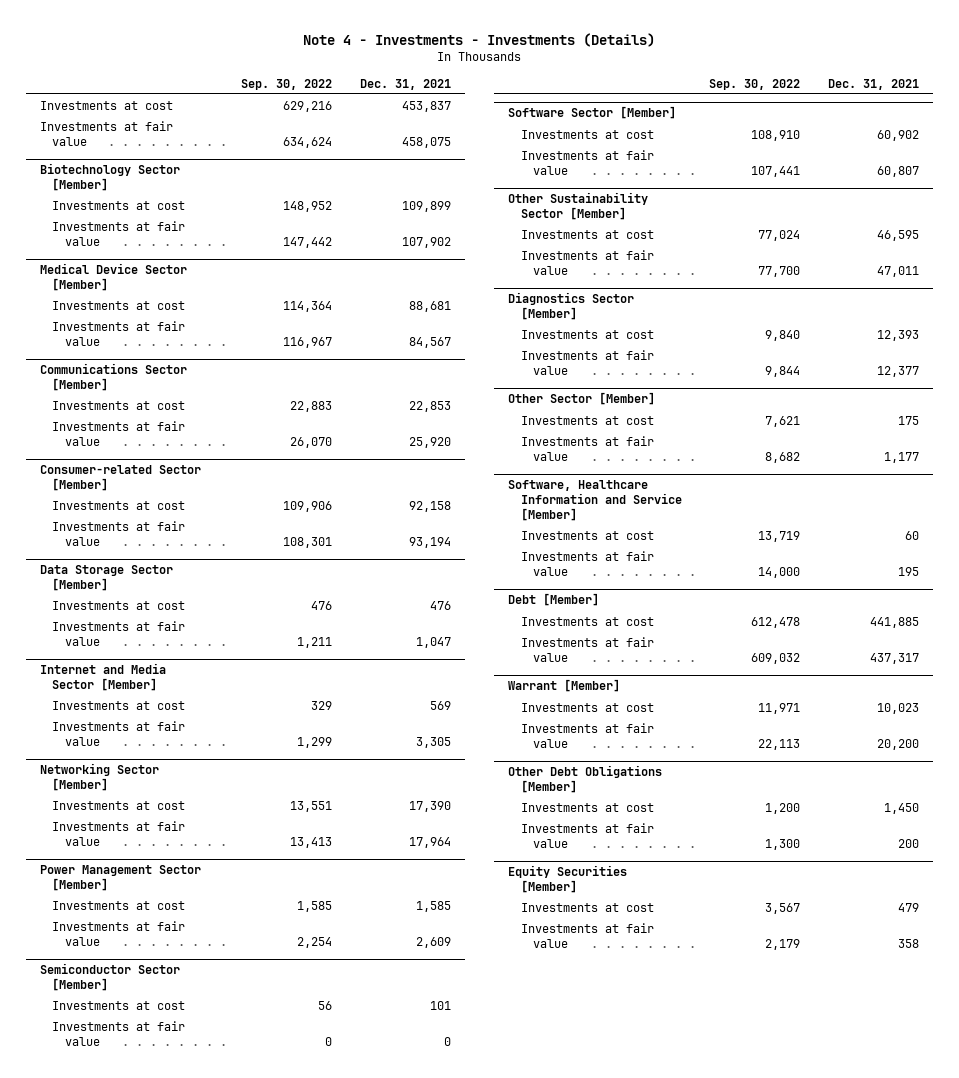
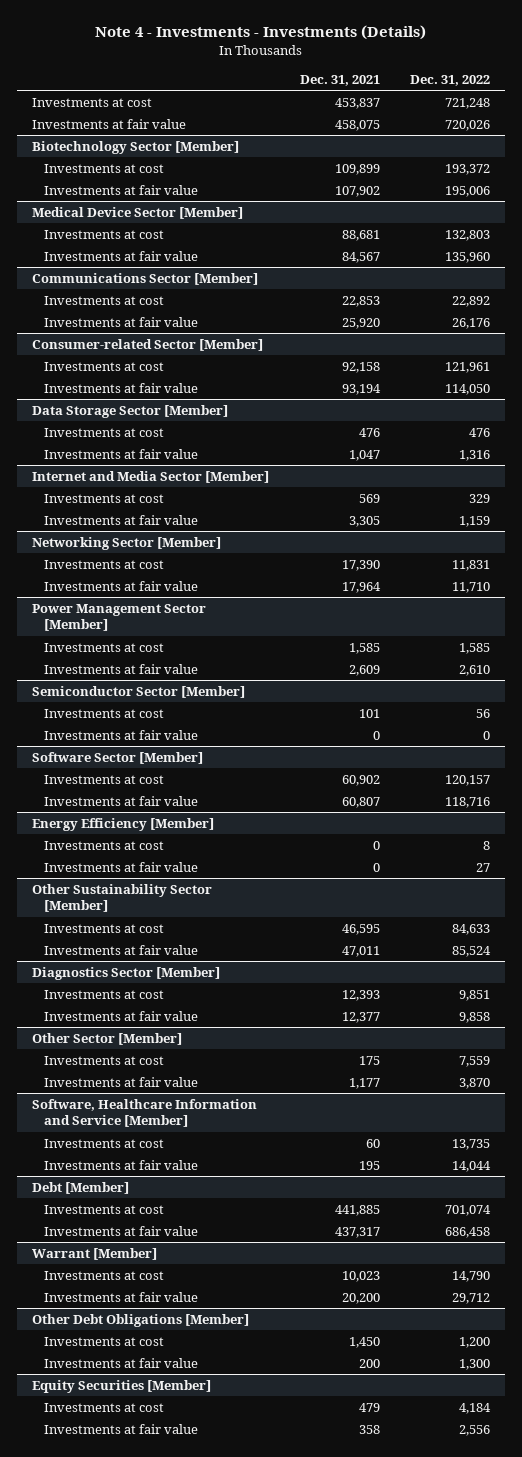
[240,78,332,90] Sep. 30, 2022 -> none
none -> [409,74,490,86] Dec. 31, 2022
none -> [32,817,215,831] Energy Efficiency [Member]
none -> [43,840,164,850] Investments at cost
none -> [43,861,198,872] Investments at fair value

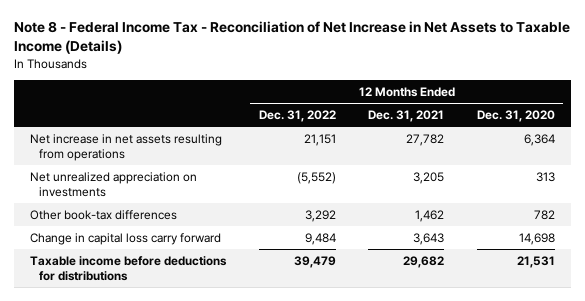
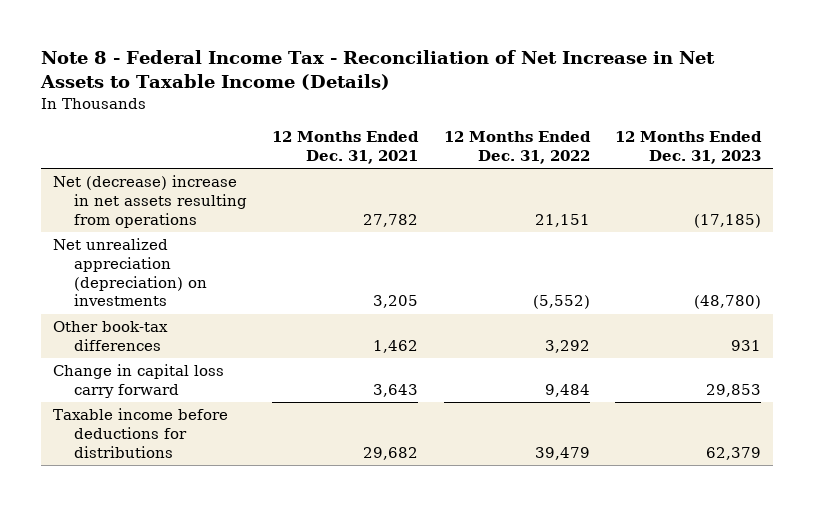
[476,109,555,122] Dec. 31, 2020 -> none
none -> [614,131,762,164] 12 Months Ended Dec. 31, 2023
[29,133,222,161] Net increase in net assets resulting from operations -> [53,175,248,228] Net (decrease) increase in net assets resulting from operations
[29,171,197,197] Net unrealized appreciation on investments -> [53,238,208,307] Net unrealized appreciation (depreciation) on investments

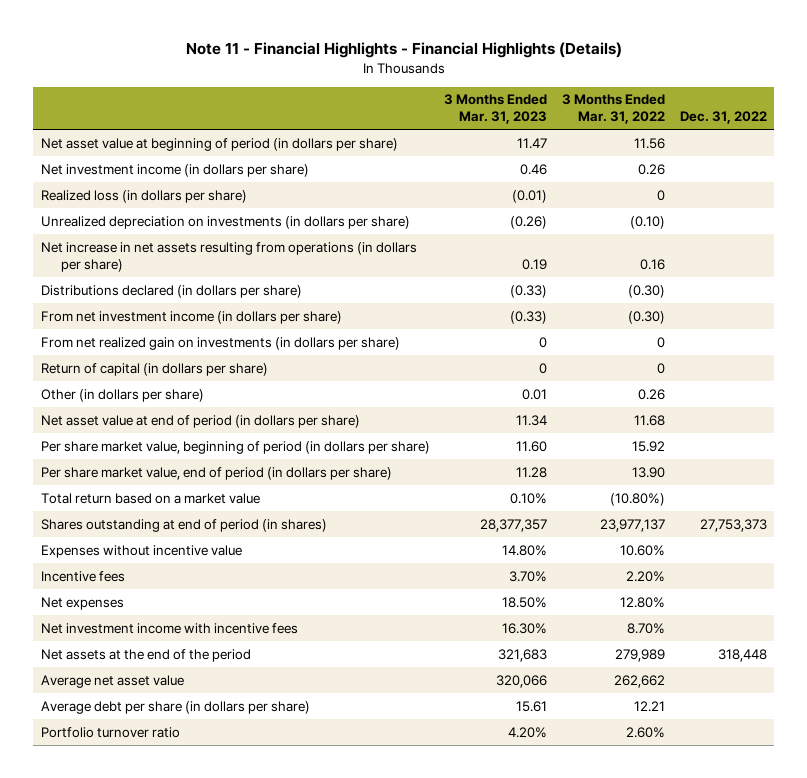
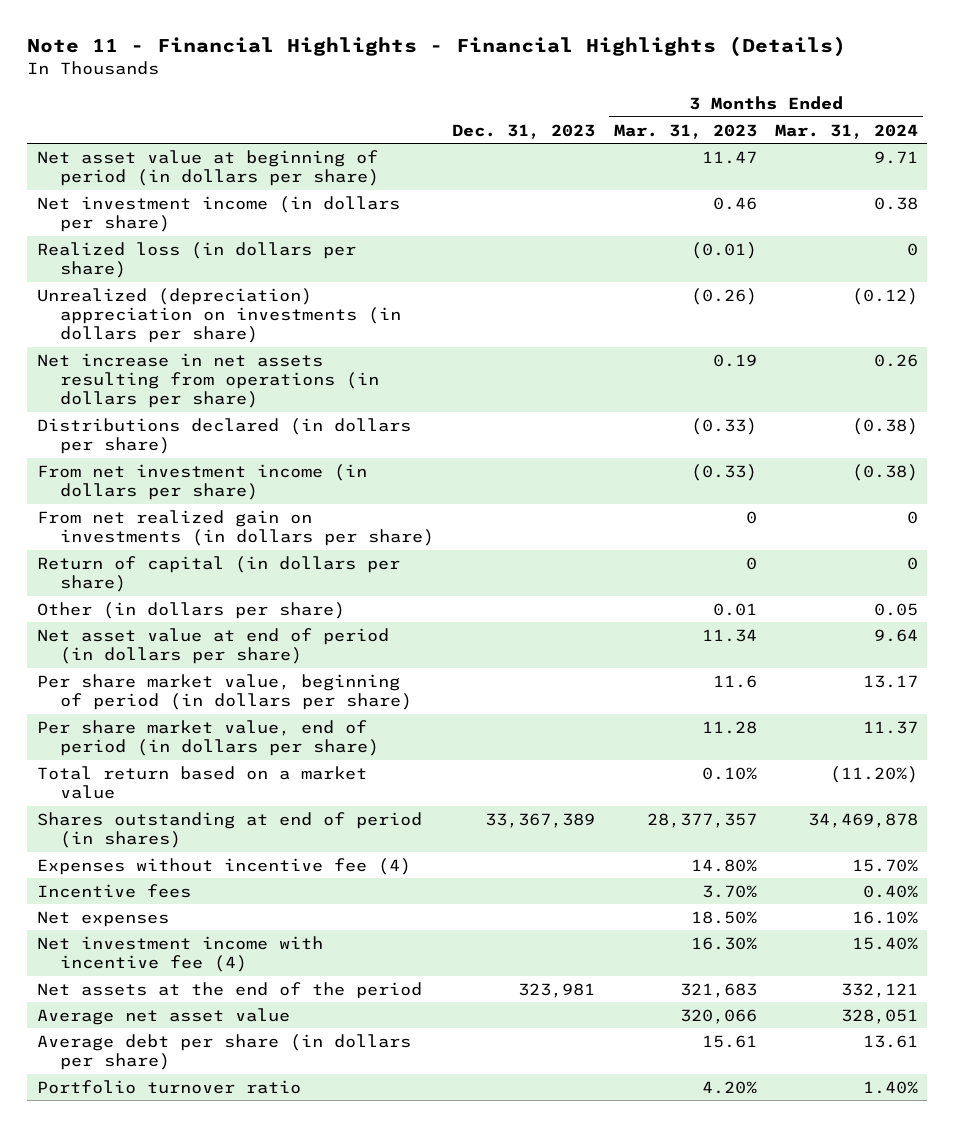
[561,94,665,125] 3 Months Ended Mar. 31, 2022 -> none
[679,111,767,125] Dec. 31, 2022 -> none
none -> [452,123,596,139] Dec. 31, 2023
none -> [775,123,919,139] Mar. 31, 2024
[40,215,410,229] Unrealized depreciation on investments (in dollars per share) -> [36,287,402,344] Unrealized (depreciation) appreciation on investments (in dollars per share)
[516,440,548,452] 11.60 -> [712,674,757,688] 11.6
[40,544,242,558] Expenses without incentive value -> [36,857,411,875] Expenses without incentive fee (4)
[40,622,298,634] Net investment income with incentive fees -> [36,935,323,972] Net investment income with incentive fee (4)

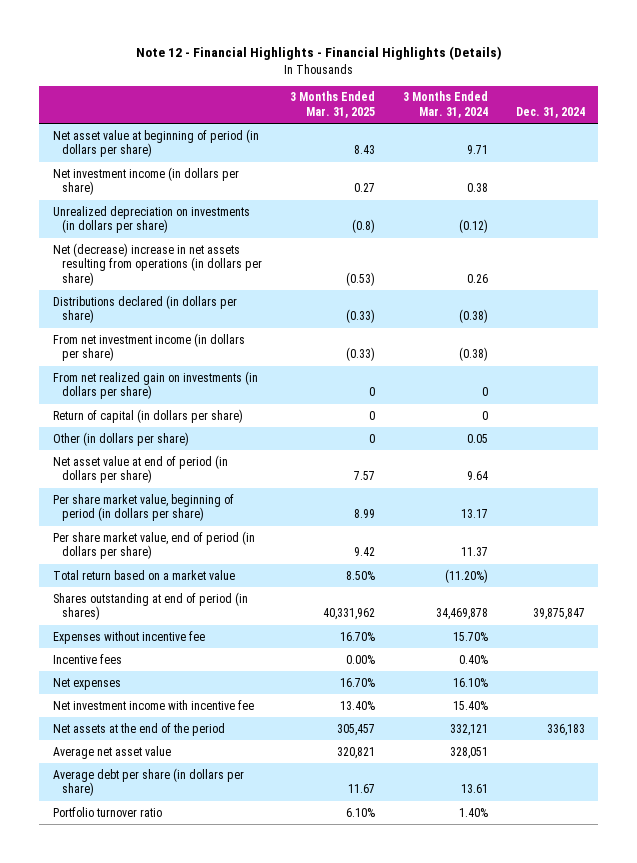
[27,36,847,58] Note 11 - Financial Highlights - Financial Highlights (Details) -> [135,46,502,61] Note 12 - Financial Highlights - Financial Highlights (Details)
[452,123,596,139] Dec. 31, 2023 -> none
[613,123,757,139] Mar. 31, 2023 -> none
none -> [289,91,375,118] 3 Months Ended Mar. 31, 2025
none -> [515,106,585,118] Dec. 31, 2024
[36,241,356,278] Realized loss (in dollars per share) -> none
[36,287,402,344] Unrealized (depreciation) appreciation on investments (in dollars per share) -> [52,205,250,234] Unrealized depreciation on investments (in dollars per share)
[36,352,380,409] Net increase in net assets resulting from operations (in dollars per share) -> [52,242,262,286] Net (decrease) increase in net assets resulting from operations (in dollars per share)
[36,857,411,875] Expenses without incentive fee (4) -> [52,630,205,644] Expenses without incentive fee
[36,935,323,972] Net investment income with incentive fee (4) -> [52,699,254,710] Net investment income with incentive fee

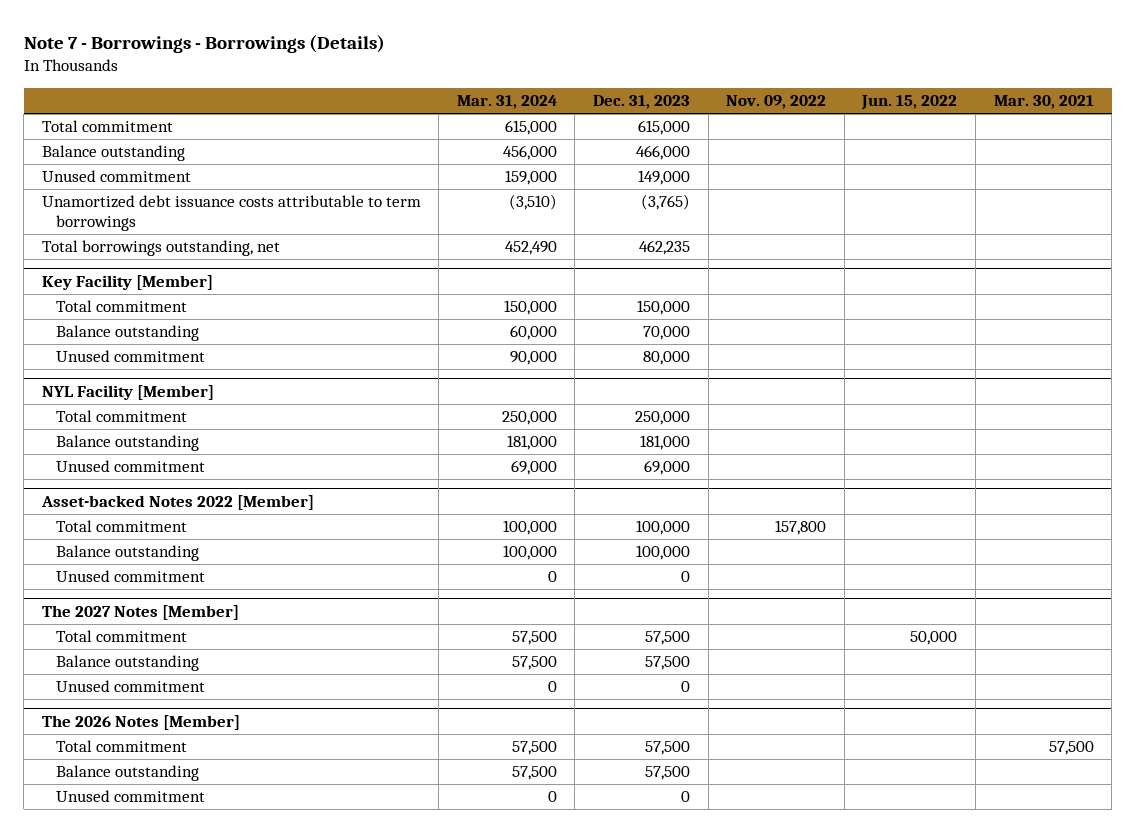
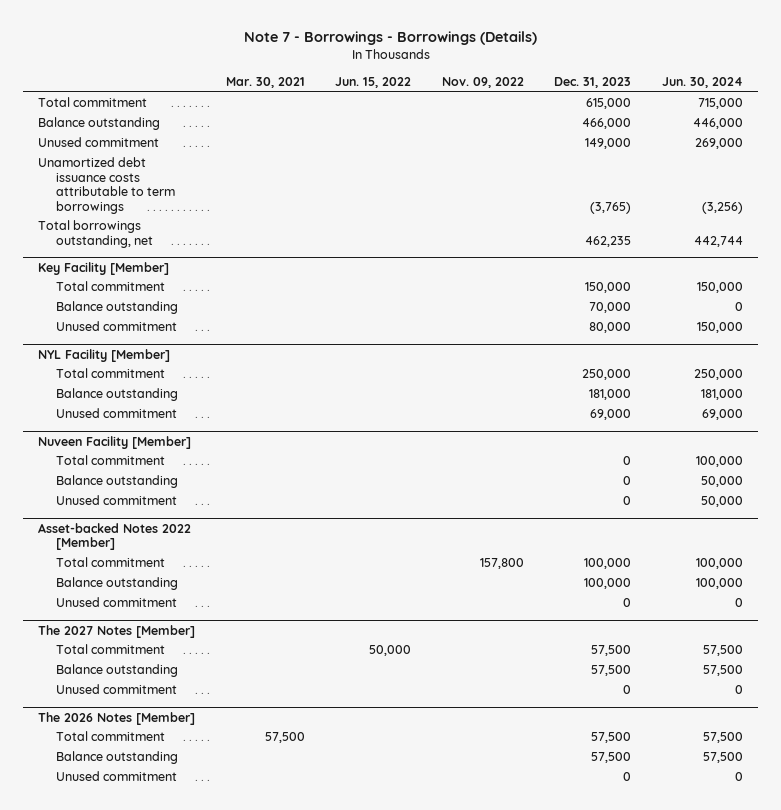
[456,95,557,110] Mar. 31, 2024 -> none
none -> [662,77,744,89] Jun. 30, 2024
none -> [38,435,192,449] Nuveen Facility [Member]
none -> [56,455,166,466] Total commitment
none -> [56,475,179,489] Balance outstanding
none -> [56,495,178,506] Unused commitment

